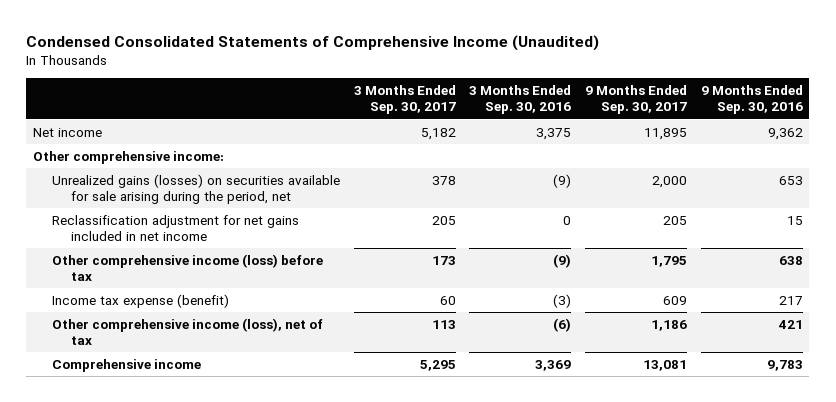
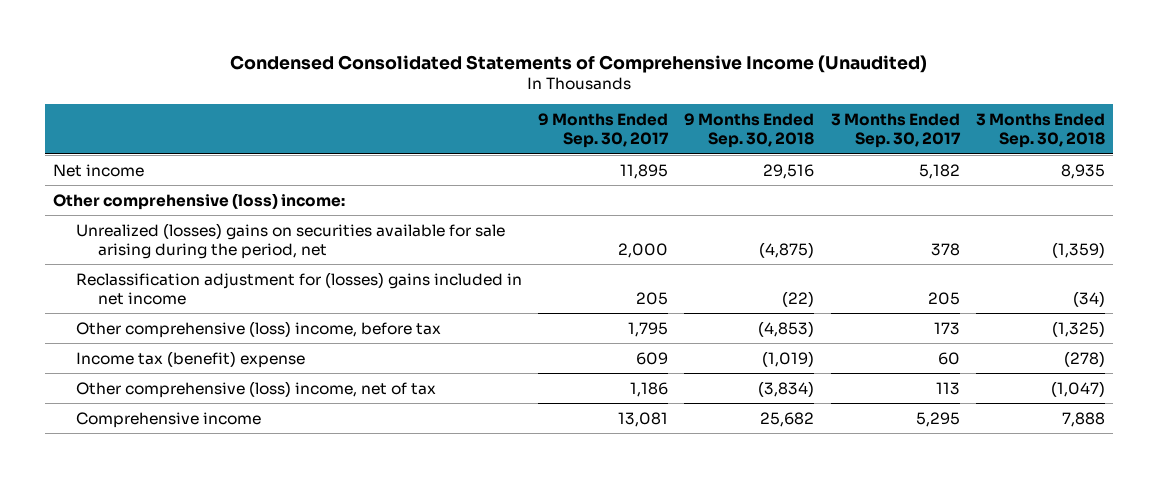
[469,84,572,115] 3 Months Ended Sep. 30, 2016 -> none
[700,84,803,115] 9 Months Ended Sep. 30, 2016 -> none
none -> [684,113,815,149] 9 Months Ended Sep. 30, 2018
none -> [975,113,1105,149] 3 Months Ended Sep. 30, 2018
[33,150,225,164] Other comprehensive income: -> [53,192,346,210] Other comprehensive (loss) income:
[51,173,340,205] Unrealized gains (losses) on securities available for sale arising during the period, net -> [75,222,505,259] Unrealized (losses) gains on securities available for sale arising during the period, net
[51,214,299,242] Reclassification adjustment for net gains included in net income -> [75,271,522,305] Reclassification adjustment for (losses) gains included in net income
[51,253,323,282] Other comprehensive income (loss) before tax -> [75,320,441,338] Other comprehensive (loss) income, before tax
[51,293,229,308] Income tax expense (benefit) -> [75,350,305,368] Income tax (benefit) expense
[51,317,323,346] Other comprehensive income (loss), net of tax -> [75,380,436,398] Other comprehensive (loss) income, net of tax

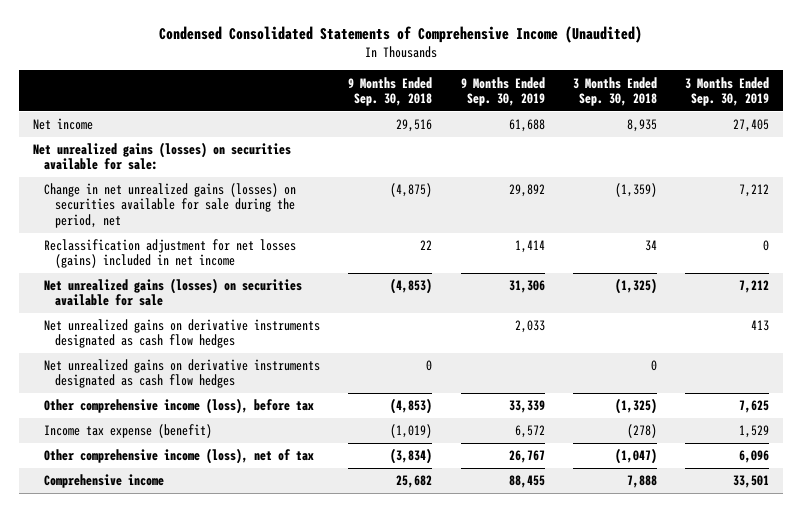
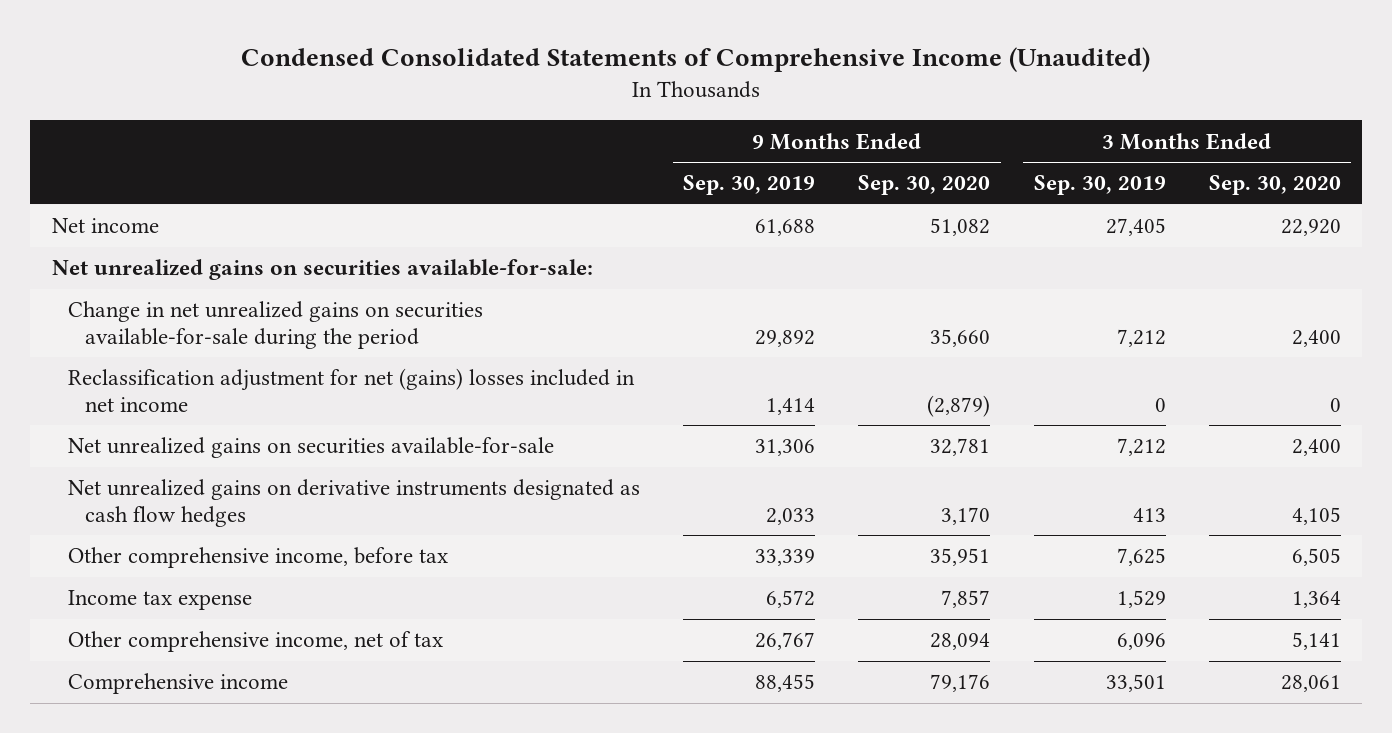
[348,76,433,106] 9 Months Ended Sep. 30, 2018 -> none
[572,76,657,106] 3 Months Ended Sep. 30, 2018 -> none
none -> [858,175,991,196] Sep. 30, 2020
none -> [1208,175,1341,196] Sep. 30, 2020
[32,142,291,171] Net unrealized gains (losses) on securities available for sale: -> [51,259,593,281] Net unrealized gains on securities available-for-sale:
[44,183,297,228] Change in net unrealized gains (losses) on securities available for sale during the period, net -> [68,301,484,350] Change in net unrealized gains on securities available-for-sale during the period
[44,239,297,269] Reclassification adjustment for net losses (gains) included in net income -> [68,368,636,413] Reclassification adjustment for net (gains) losses included in net income
[44,278,303,307] Net unrealized gains (losses) on securities available for sale -> [68,437,555,459] Net unrealized gains on securities available-for-sale
[44,359,321,389] Net unrealized gains on derivative instruments designated as cash flow hedges -> none
[44,398,315,415] Other comprehensive income (loss), before tax -> [68,547,449,569] Other comprehensive income, before tax
[44,424,213,439] Income tax expense (benefit) -> [68,590,253,611] Income tax expense
[44,448,315,465] Other comprehensive income (loss), net of tax -> [68,631,444,653] Other comprehensive income, net of tax

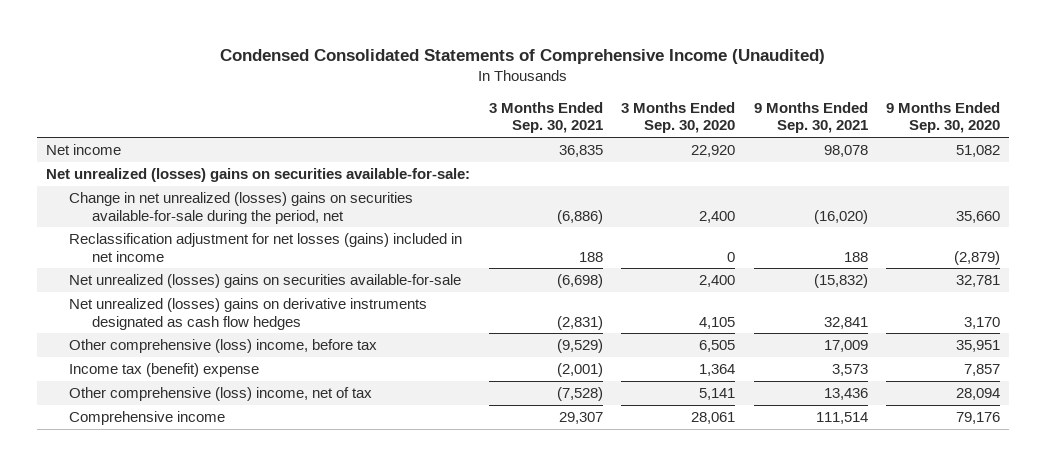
[683,175,816,196] Sep. 30, 2019 -> none
[1033,175,1166,196] Sep. 30, 2019 -> none
none -> [488,101,603,134] 3 Months Ended Sep. 30, 2021
none -> [753,101,868,134] 9 Months Ended Sep. 30, 2021
[51,259,593,281] Net unrealized gains on securities available-for-sale: -> [46,168,471,183] Net unrealized (losses) gains on securities available-for-sale:
[68,301,484,350] Change in net unrealized gains on securities available-for-sale during the period -> [69,192,414,224] Change in net unrealized (losses) gains on securities available-for-sale during the period, net
[68,368,636,413] Reclassification adjustment for net (gains) losses included in net income -> [69,233,463,262] Reclassification adjustment for net losses (gains) included in net income
[68,437,555,459] Net unrealized gains on securities available-for-sale -> [69,274,462,289] Net unrealized (losses) gains on securities available-for-sale
[68,479,641,528] Net unrealized gains on derivative instruments designated as cash flow hedges -> [69,298,428,330] Net unrealized (losses) gains on derivative instruments designated as cash flow hedges
[68,547,449,569] Other comprehensive income, before tax -> [69,339,378,354] Other comprehensive (loss) income, before tax
[68,590,253,611] Income tax expense -> [69,363,260,378] Income tax (benefit) expense
[68,631,444,653] Other comprehensive income, net of tax -> [69,387,373,402] Other comprehensive (loss) income, net of tax

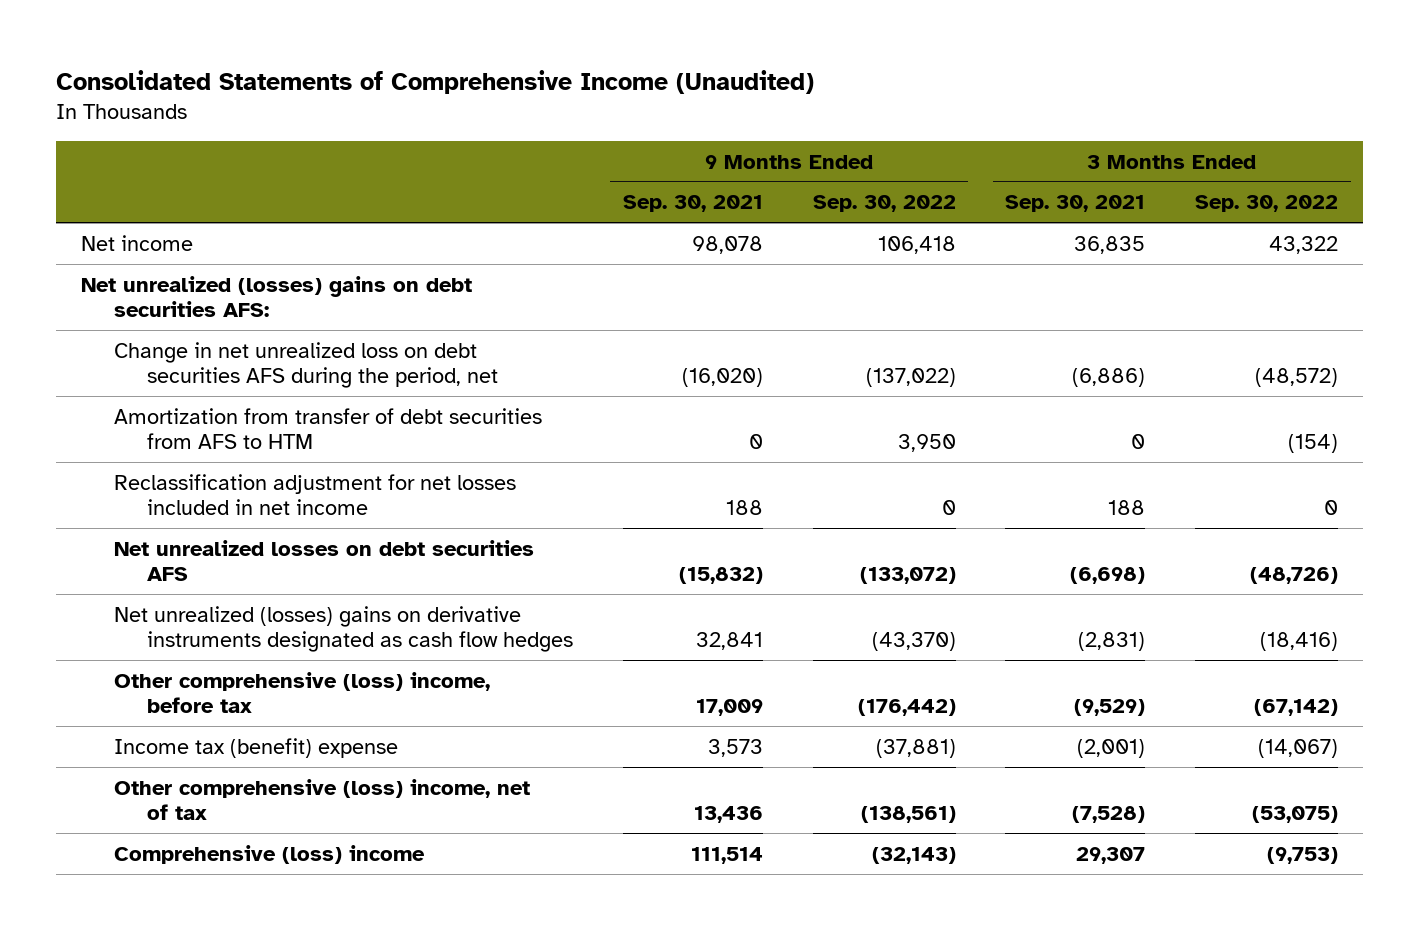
[220,48,826,64] Condensed Consolidated Statements of Comprehensive Income (Unaudited) -> [56,69,815,94] Consolidated Statements of Comprehensive Income (Unaudited)
[621,101,736,134] 3 Months Ended Sep. 30, 2020 -> none
[886,101,1001,134] 9 Months Ended Sep. 30, 2020 -> none
none -> [812,195,956,213] Sep. 30, 2022
none -> [1195,195,1339,213] Sep. 30, 2022
[46,168,471,183] Net unrealized (losses) gains on securities available-for-sale: -> [81,275,473,318] Net unrealized (losses) gains on debt securities AFS:
[69,192,414,224] Change in net unrealized (losses) gains on securities available-for-sale during the period, net -> [114,341,498,389] Change in net unrealized loss on debt securities AFS during the period, net
none -> [114,407,543,450] Amortization from transfer of debt securities from AFS to HTM
[69,233,463,262] Reclassification adjustment for net losses (gains) included in net income -> [114,473,517,516] Reclassification adjustment for net losses included in net income
[69,274,462,289] Net unrealized (losses) gains on securities available-for-sale -> [114,539,535,582] Net unrealized losses on debt securities AFS
[69,411,226,426] Comprehensive income -> [114,844,426,864] Comprehensive (loss) income

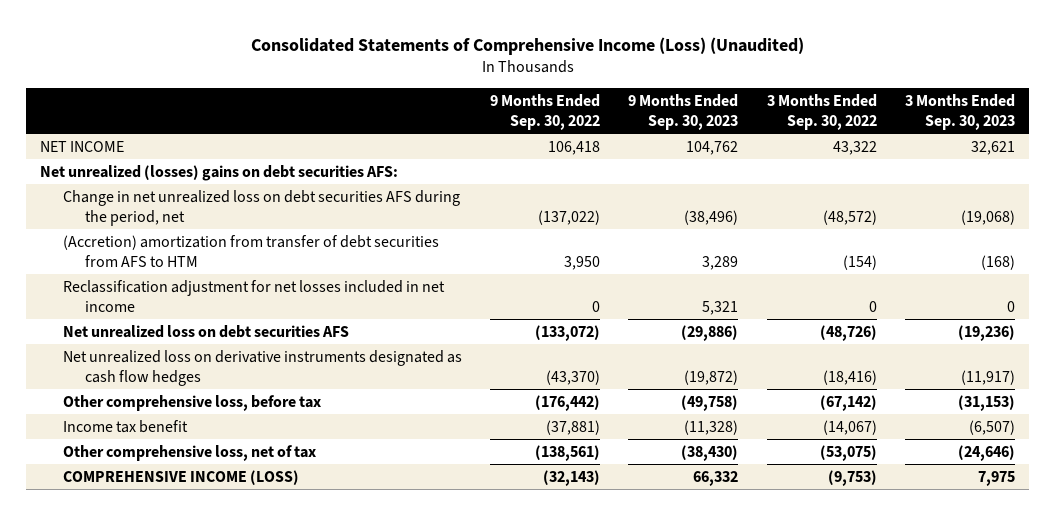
[56,69,815,94] Consolidated Statements of Comprehensive Income (Unaudited) -> [250,36,804,55] Consolidated Statements of Comprehensive Income (Loss) (Unaudited)
[622,195,763,213] Sep. 30, 2021 -> none
[1005,195,1146,213] Sep. 30, 2021 -> none
none -> [628,93,739,131] 9 Months Ended Sep. 30, 2023
none -> [905,93,1016,131] 3 Months Ended Sep. 30, 2023
[81,234,194,251] Net income -> [40,140,125,152] NET INCOME
[114,407,543,450] Amortization from transfer of debt securities from AFS to HTM -> [62,234,439,267] (Accretion) amortization from transfer of debt securities from AFS to HTM
[114,539,535,582] Net unrealized losses on debt securities AFS -> [62,324,349,338] Net unrealized loss on debt securities AFS
[114,605,573,653] Net unrealized (losses) gains on derivative instruments designated as cash flow hedges -> [62,349,462,386] Net unrealized loss on derivative instruments designated as cash flow hedges
[114,671,491,714] Other comprehensive (loss) income, before tax -> [62,394,321,411] Other comprehensive loss, before tax
[114,737,399,758] Income tax (benefit) expense -> [62,419,188,433] Income tax benefit
[114,778,531,821] Other comprehensive (loss) income, net of tax -> [62,444,316,461] Other comprehensive loss, net of tax
[114,844,426,864] Comprehensive (loss) income -> [62,469,299,485] COMPREHENSIVE INCOME (LOSS)

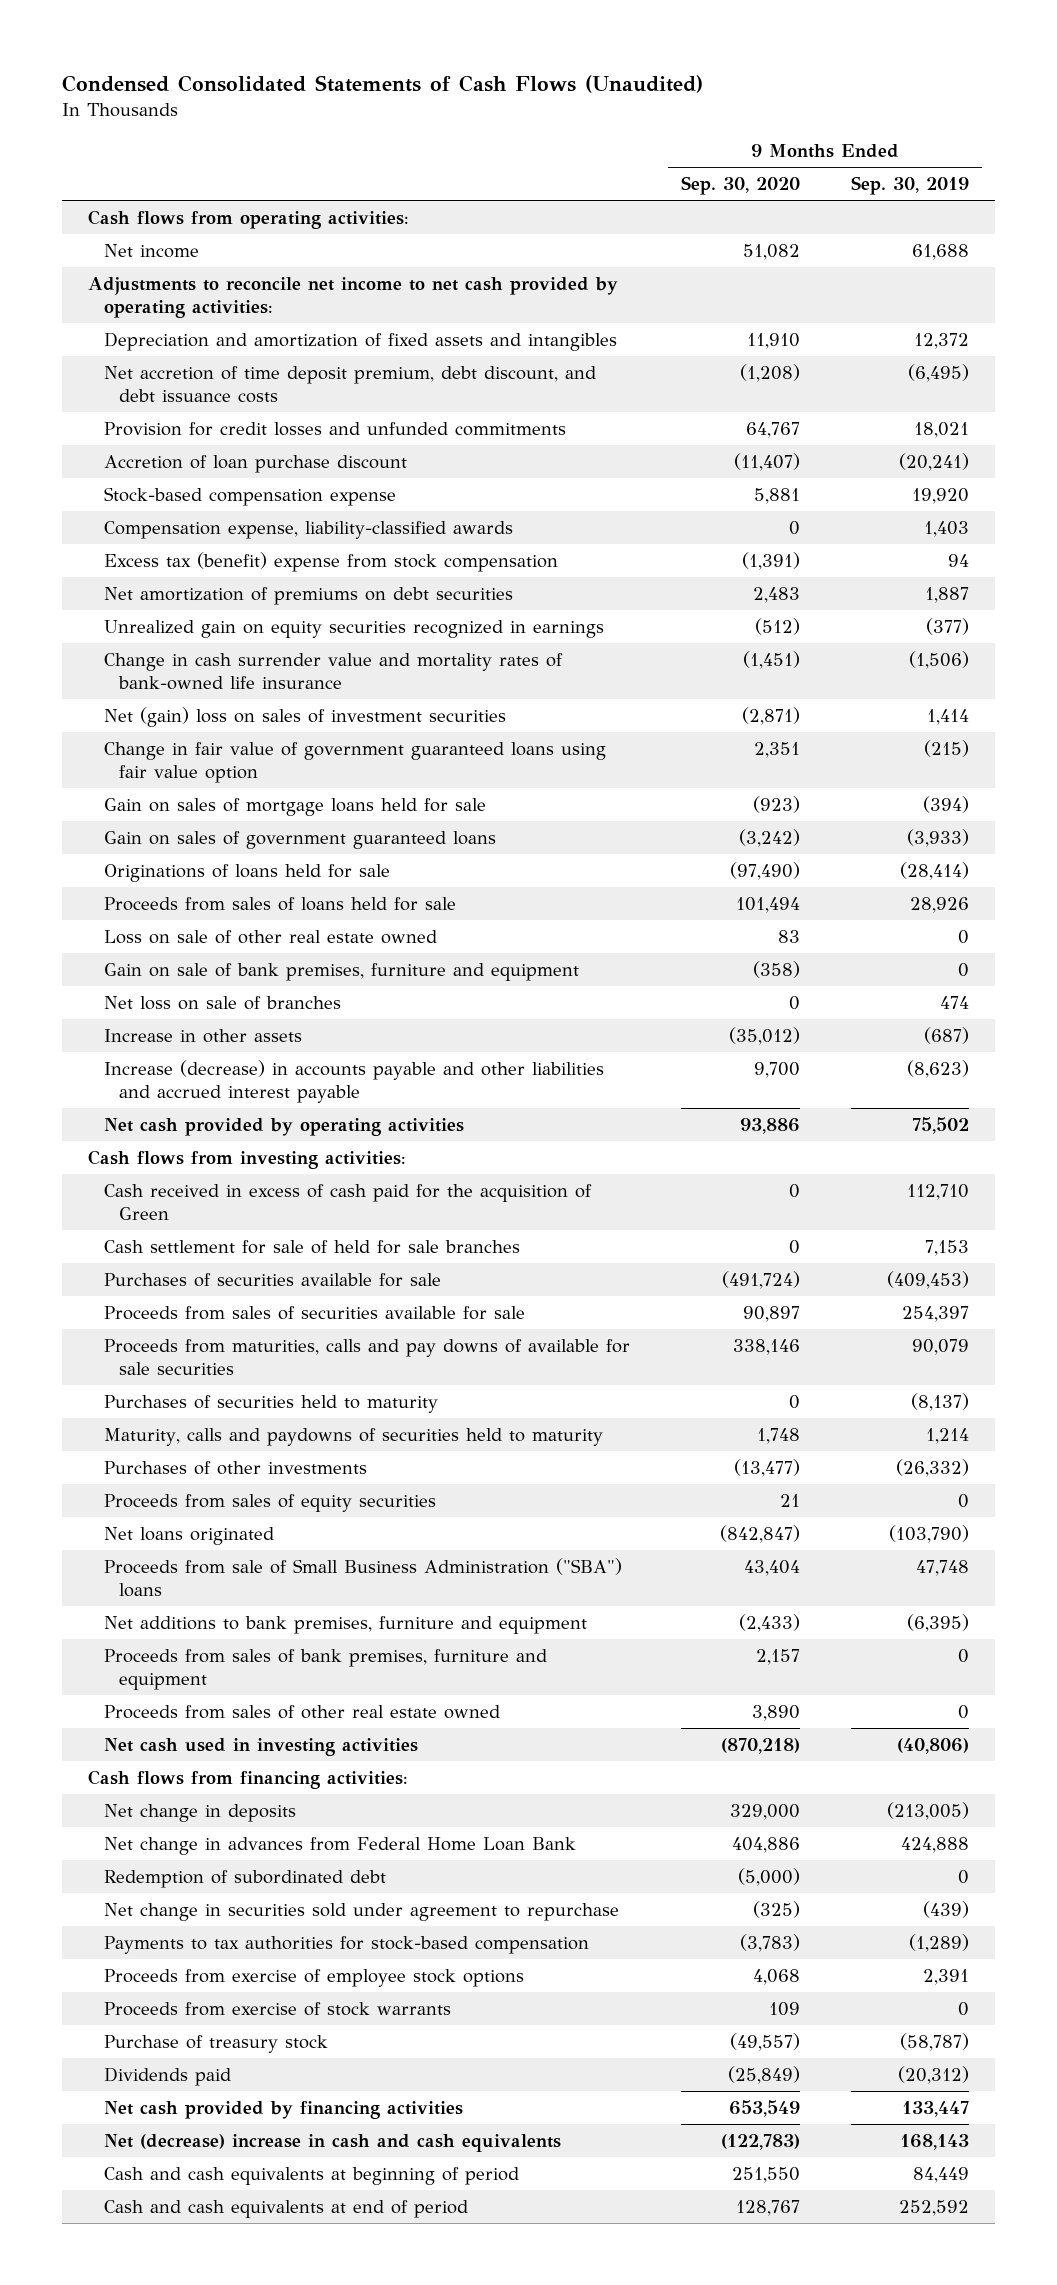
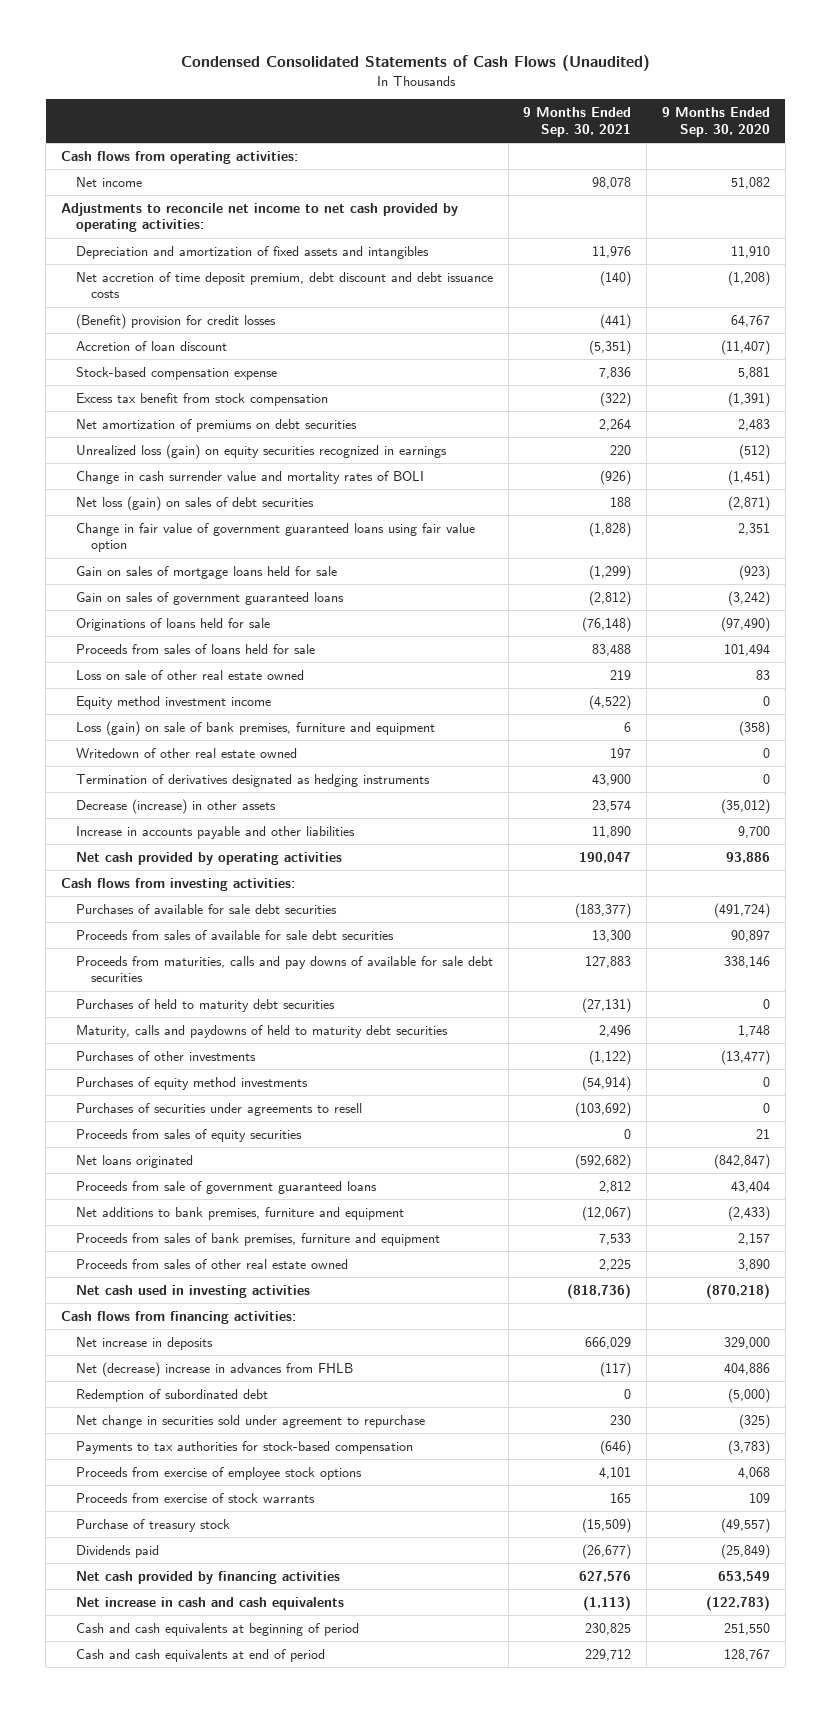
[851,176,970,196] Sep. 30, 2019 -> none
none -> [523,107,632,137] 9 Months Ended Sep. 30, 2021
[103,365,596,404] Net accretion of time deposit premium, debt discount, and debt issuance costs -> [75,271,493,299] Net accretion of time deposit premium, debt discount and debt issuance costs
[103,421,566,436] Provision for credit losses and unfunded commitments -> [75,313,276,329] (Benefit) provision for credit losses
[103,454,407,473] Accretion of loan purchase discount -> [75,340,227,351] Accretion of loan discount
[103,520,513,539] Compensation expense, liability-classified awards -> none
[103,551,558,572] Excess tax (benefit) expense from stock compensation -> [75,392,328,406] Excess tax benefit from stock compensation
[103,619,604,638] Unrealized gain on equity securities recognized in earnings -> [75,443,447,459] Unrealized loss (gain) on equity securities recognized in earnings
[103,652,563,691] Change in cash surrender value and mortality rates of bank-owned life insurance -> [75,470,424,484] Change in cash surrender value and mortality rates of BOLI
[103,706,506,727] Net (gain) loss on sales of investment securities -> [75,495,314,511] Net loss (gain) on sales of debt securities
[103,995,341,1010] Net loss on sale of branches -> none
none -> [75,695,271,709] Equity method investment income
[103,962,579,981] Gain on sale of bank premises, furniture and equipment -> [75,720,435,736] Loss (gain) on sale of bank premises, furniture and equipment
none -> [75,747,297,758] Writedown of other real estate owned
none -> [75,773,430,787] Termination of derivatives designated as hedging instruments
[103,1028,302,1043] Increase in other assets -> [75,798,276,814] Decrease (increase) in other assets
[103,1059,604,1104] Increase (decrease) in accounts payable and other liabilities and accrued interest payable -> [75,825,355,839] Increase in accounts payable and other liabilities
[103,1183,592,1221] Cash received in excess of cash paid for the acquisition of Green -> none
[103,1239,520,1254] Cash settlement for sale of held for sale branches -> none
[103,1272,441,1287] Purchases of securities available for sale -> [75,903,337,914] Purchases of available for sale debt securities
[103,1305,525,1320] Proceeds from sales of securities available for sale -> [75,929,394,940] Proceeds from sales of available for sale debt securities
[103,1338,630,1376] Proceeds from maturities, calls and pay downs of available for sale securities -> [75,955,493,983] Proceeds from maturities, calls and pay downs of available for sale debt securities
[103,1394,438,1413] Purchases of securities held to maturity -> [75,998,335,1012] Purchases of held to maturity debt securities
[103,1427,603,1446] Maturity, calls and paydowns of securities held to maturity -> [75,1024,448,1038] Maturity, calls and paydowns of held to maturity debt securities
none -> [75,1076,308,1090] Purchases of equity method investments
none -> [75,1102,362,1116] Purchases of securities under agreements to resell
[103,1557,622,1598] Proceeds from sale of Small Business Administration ("SBA") loans -> [75,1180,377,1194] Proceeds from sale of government guaranteed loans
[103,1803,296,1822] Net change in deposits -> [75,1336,213,1350] Net increase in deposits
[103,1836,576,1855] Net change in advances from Federal Home Loan Bank -> [75,1361,353,1377] Net (decrease) increase in advances from FHLB
[103,2133,561,2152] Net (decrease) increase in cash and cash equivalents -> [75,1596,344,1610] Net increase in cash and cash equivalents

